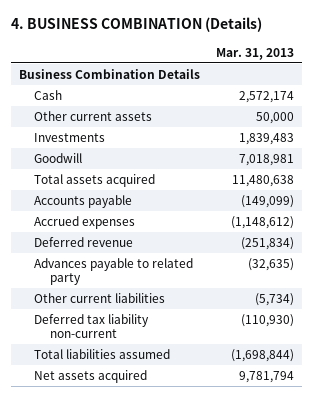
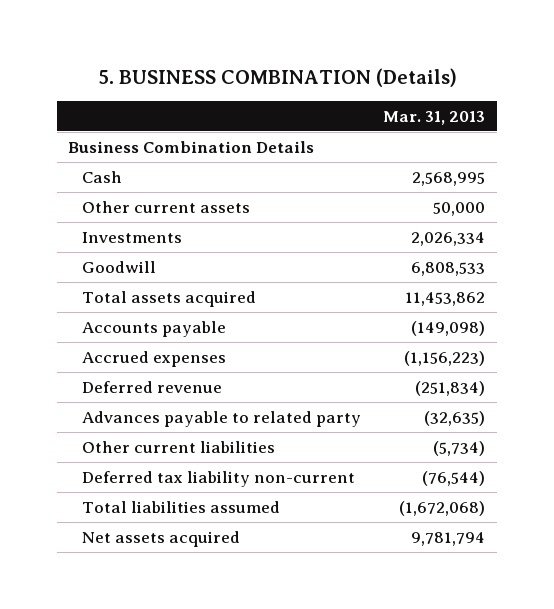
[10,17,262,33] 4. BUSINESS COMBINATION (Details) -> [97,67,457,87] 5. BUSINESS COMBINATION (Details)
[238,90,294,103] 2,572,174 -> [412,171,486,186] 2,568,995
[238,132,294,145] 1,839,483 -> [411,231,486,246] 2,026,334
[238,153,294,166] 7,018,981 -> [411,261,486,276] 6,808,533
[231,174,294,187] 11,480,638 -> [405,291,486,306] 11,453,862
[240,194,294,208] (149,099) -> [411,320,486,336] (149,098)
[230,215,294,229] (1,148,612) -> [404,350,486,366] (1,156,223)
[240,313,294,327] (110,930) -> [422,470,486,486] (76,544)
[230,348,294,362] (1,698,844) -> [399,500,486,516] (1,672,068)

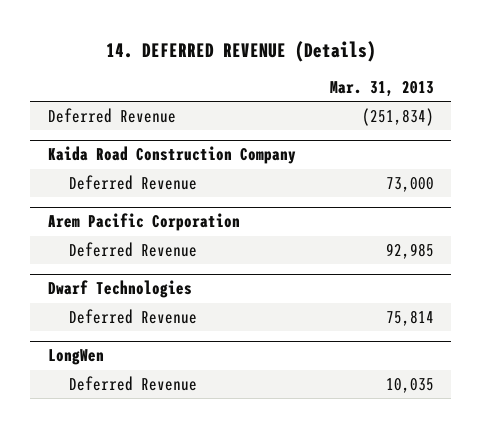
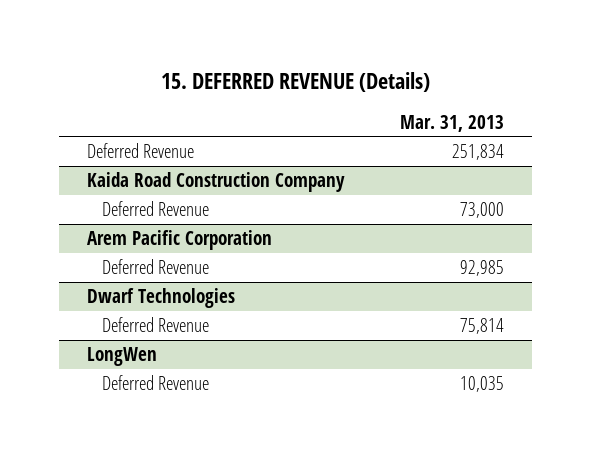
[105,40,376,62] 14. DEFERRED REVENUE (Details) -> [160,71,430,92] 15. DEFERRED REVENUE (Details)
[361,107,434,126] (251,834) -> [452,144,505,161] 251,834

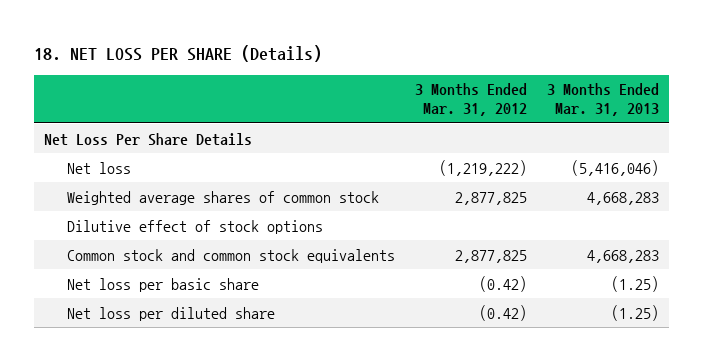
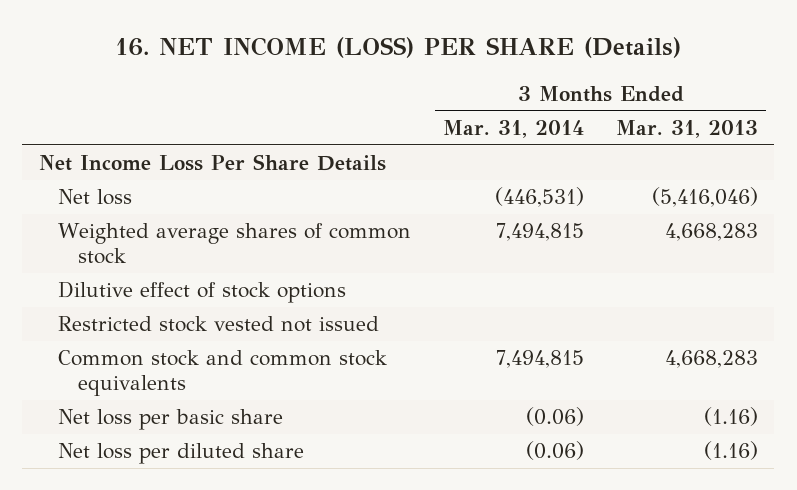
[34,44,323,62] 18. NET LOSS PER SHARE (Details) -> [115,37,682,59] 16. NET INCOME (LOSS) PER SHARE (Details)
[414,83,527,117] 3 Months Ended Mar. 31, 2012 -> none
none -> [443,120,585,139] Mar. 31, 2014
[44,132,253,146] Net Loss Per Share Details -> [38,154,386,172] Net Income Loss Per Share Details
none -> [58,316,380,333] Restricted stock vested not issued
[610,275,659,292] (1.25) -> [704,407,759,427] (1.16)
[610,304,659,321] (1.25) -> [704,441,759,461] (1.16)

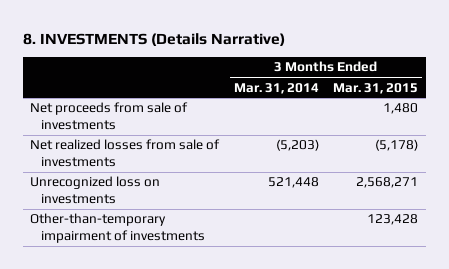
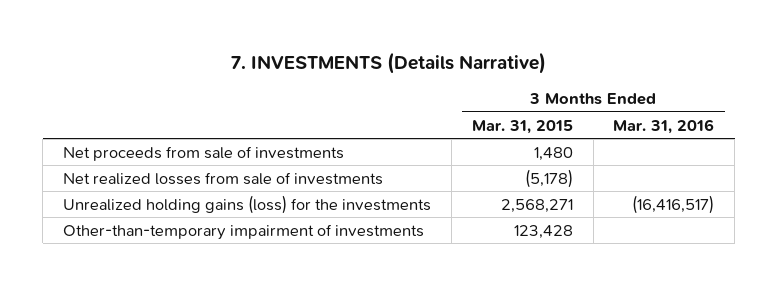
[22,32,285,46] 8. INVESTMENTS (Details Narrative) -> [230,51,546,74] 7. INVESTMENTS (Details Narrative)
[233,82,319,94] Mar. 31, 2014 -> none
none -> [613,118,715,134] Mar. 31, 2016
[30,176,161,205] Unrecognized loss on investments -> [63,194,432,214] Unrealized holding gains (loss) for the investments

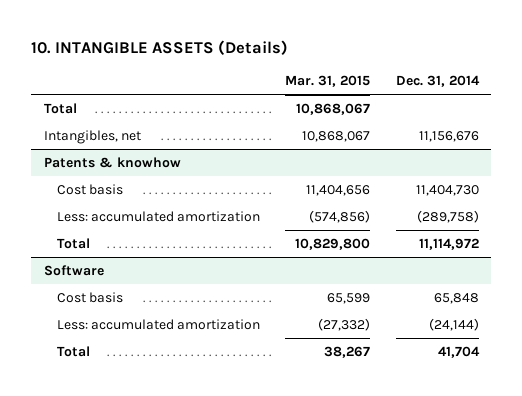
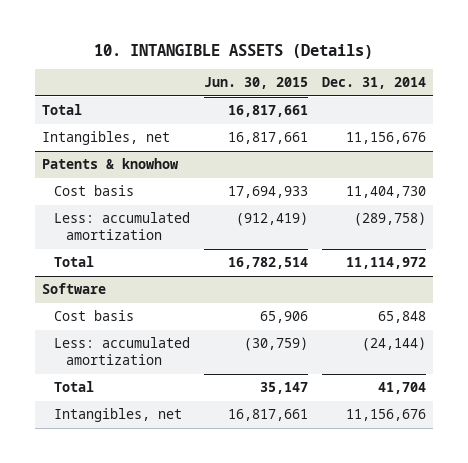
[285,75,371,88] Mar. 31, 2015 -> none
none -> [203,77,308,90] Jun. 30, 2015
none -> [53,408,182,423] Intangibles, net

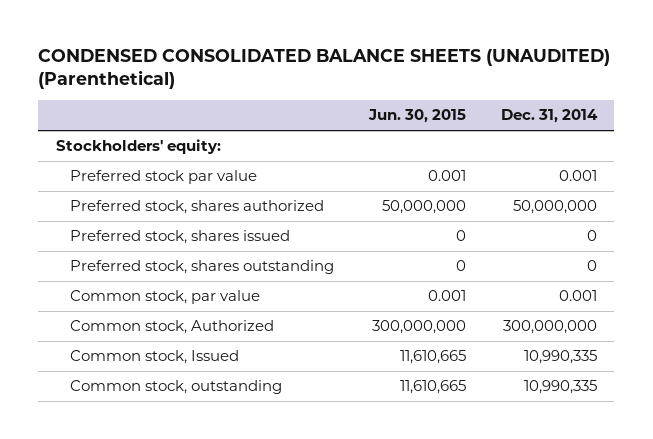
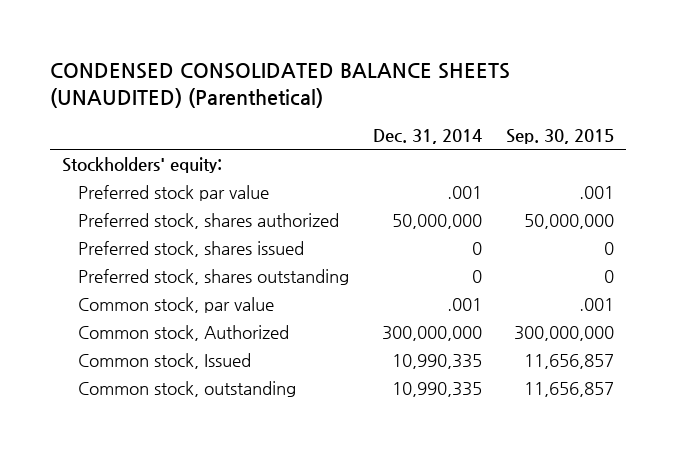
[368,109,467,124] Jun. 30, 2015 -> none
none -> [505,128,614,144] Sep. 30, 2015
[559,170,598,182] 0.001 -> [447,186,483,200] .001
[559,290,598,302] 0.001 -> [447,298,483,312] .001

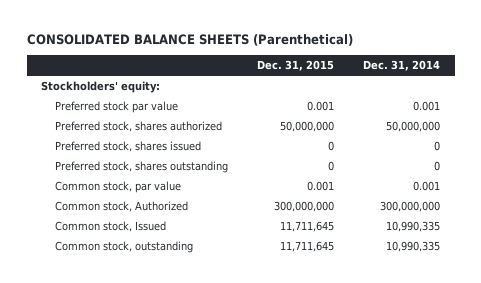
[50,62,511,108] CONDENSED CONSOLIDATED BALANCE SHEETS (UNAUDITED) (Parenthetical) -> [26,33,353,46] CONSOLIDATED BALANCE SHEETS (Parenthetical)
[505,128,614,144] Sep. 30, 2015 -> none
none -> [257,60,335,72] Dec. 31, 2015
[447,186,483,200] .001 -> [413,101,441,112] 0.001
[447,298,483,312] .001 -> [413,181,441,192] 0.001

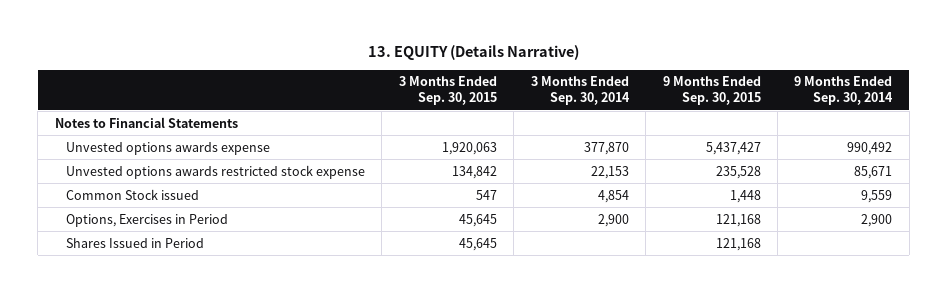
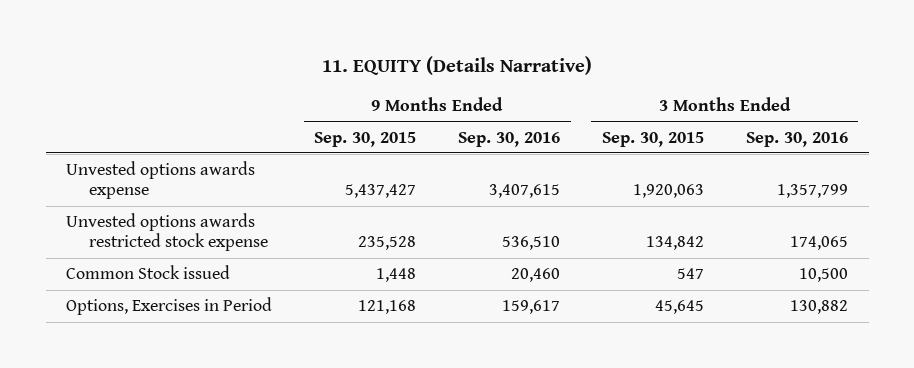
[367,45,579,61] 13. EQUITY (Details Narrative) -> [322,56,593,76] 11. EQUITY (Details Narrative)
[530,76,630,106] 3 Months Ended Sep. 30, 2014 -> none
[794,76,894,106] 9 Months Ended Sep. 30, 2014 -> none
none -> [458,131,561,147] Sep. 30, 2016
none -> [745,131,848,147] Sep. 30, 2016
[54,116,238,128] Notes to Financial Statements -> none
[65,237,204,248] Shares Issued in Period -> none

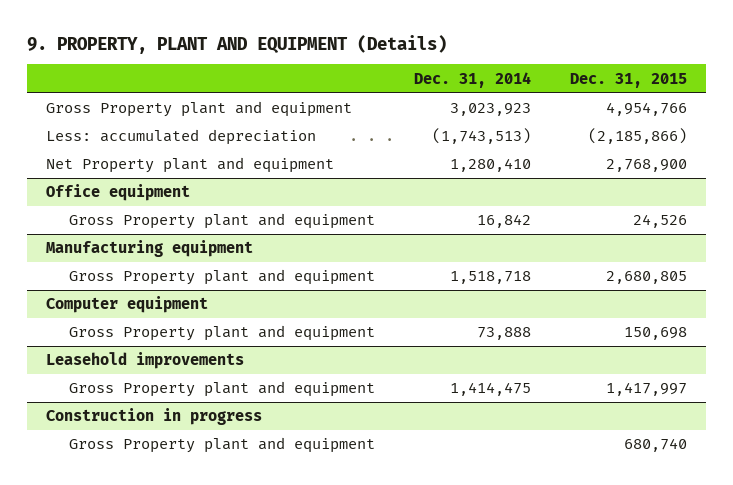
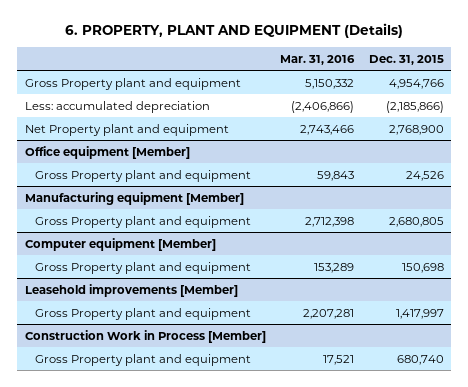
[26,34,447,54] 9. PROPERTY, PLANT AND EQUIPMENT (Details) -> [65,23,404,39] 6. PROPERTY, PLANT AND EQUIPMENT (Details)
[413,71,531,88] Dec. 31, 2014 -> none
none -> [280,54,356,65] Mar. 31, 2016
[46,184,191,202] Office equipment -> [24,145,190,159] Office equipment [Member]
[46,240,254,258] Manufacturing equipment -> [24,191,244,205] Manufacturing equipment [Member]
[46,296,209,314] Computer equipment -> [24,237,216,251] Computer equipment [Member]
[46,352,245,370] Leasehold improvements -> [24,283,238,297] Leasehold improvements [Member]
[46,408,263,426] Construction in progress -> none
none -> [24,329,266,343] Construction Work in Process [Member]

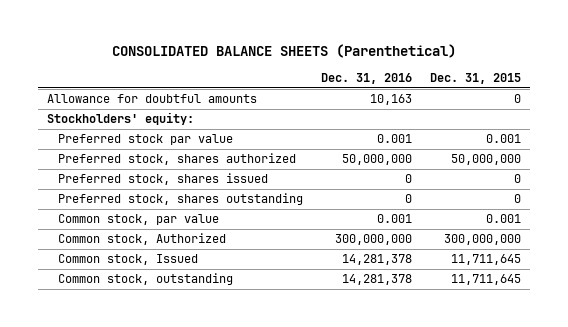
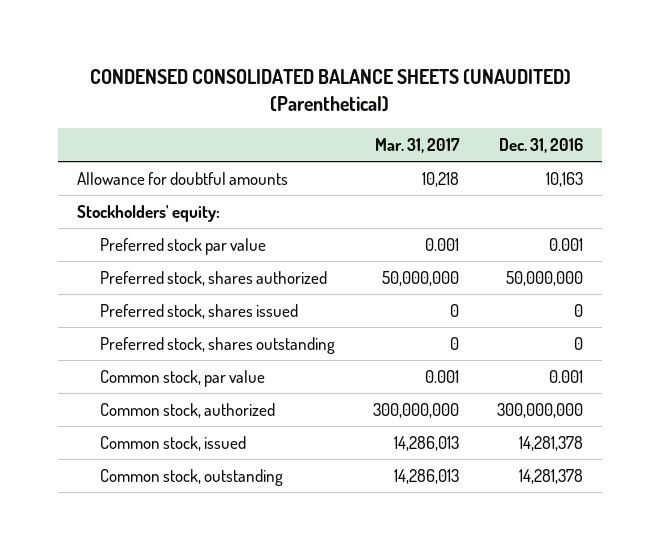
[112,43,457,58] CONSOLIDATED BALANCE SHEETS (Parenthetical) -> [90,69,572,112] CONDENSED CONSOLIDATED BALANCE SHEETS (UNAUDITED) (Parenthetical)
[430,73,522,85] Dec. 31, 2015 -> none
none -> [375,137,461,153] Mar. 31, 2017
[57,233,226,246] Common stock, Authorized -> [99,402,275,418] Common stock, authorized
[57,254,198,266] Common stock, Issued -> [99,435,246,451] Common stock, issued

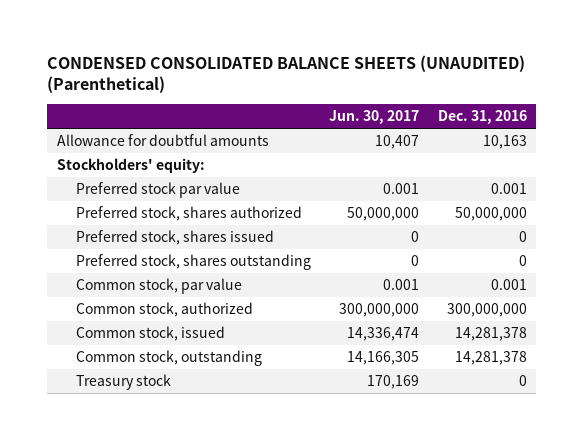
[375,137,461,153] Mar. 31, 2017 -> none
none -> [329,110,420,125] Jun. 30, 2017
none -> [75,374,171,391] Treasury stock

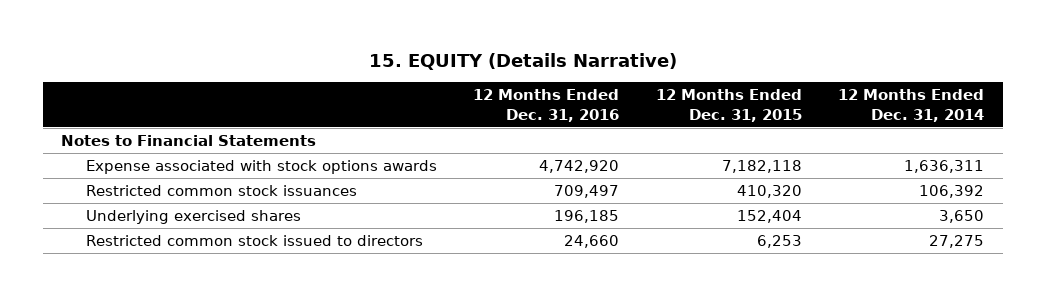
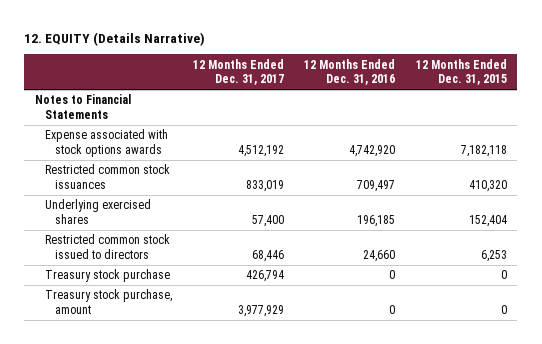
[368,52,677,70] 15. EQUITY (Details Narrative) -> [24,31,206,46] 12. EQUITY (Details Narrative)
[838,89,985,122] 12 Months Ended Dec. 31, 2014 -> none
none -> [192,58,284,86] 12 Months Ended Dec. 31, 2017
none -> [44,269,170,283] Treasury stock purchase
none -> [44,289,172,315] Treasury stock purchase, amount

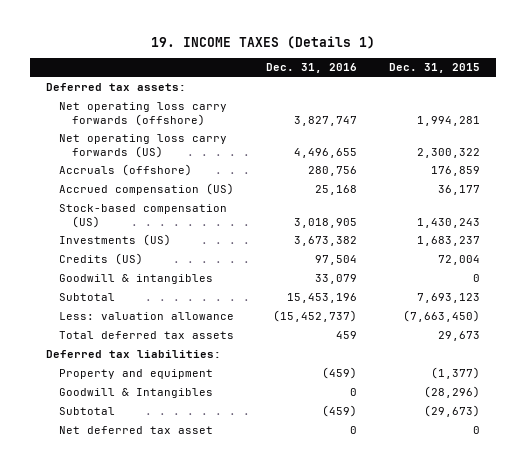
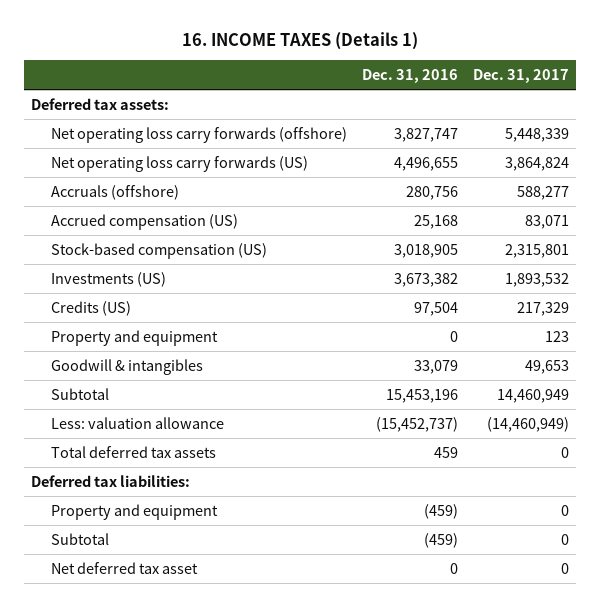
[150,35,375,49] 19. INCOME TAXES (Details 1) -> [182,32,419,51] 16. INCOME TAXES (Details 1)
[388,63,480,74] Dec. 31, 2015 -> none
none -> [472,69,569,84] Dec. 31, 2017
none -> [50,329,218,346] Property and equipment
[58,388,213,399] Goodwill & Intangibles -> none

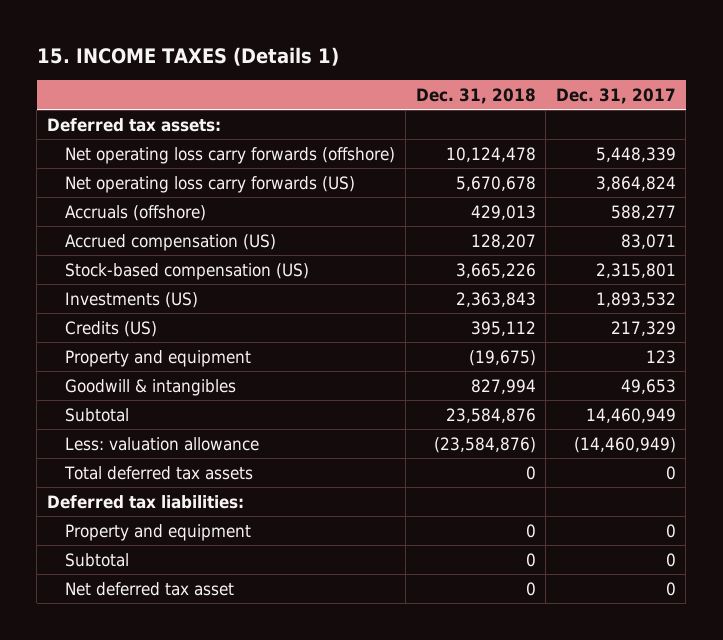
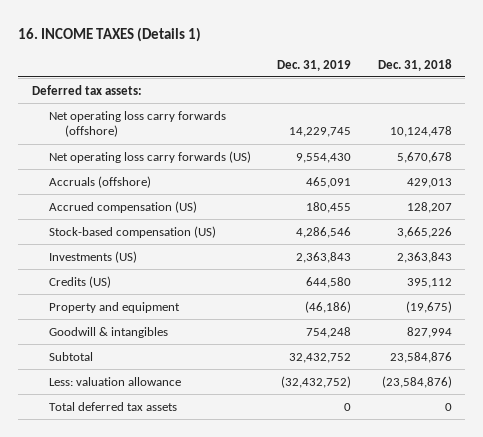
[36,47,339,67] 15. INCOME TAXES (Details 1) -> [18,26,202,42] 16. INCOME TAXES (Details 1)
[555,87,676,104] Dec. 31, 2017 -> none
none -> [277,59,352,71] Dec. 31, 2019
[47,494,245,509] Deferred tax liabilities: -> none
[65,523,252,541] Property and equipment -> none
[65,552,130,567] Subtotal -> none
[65,581,235,596] Net deferred tax asset -> none

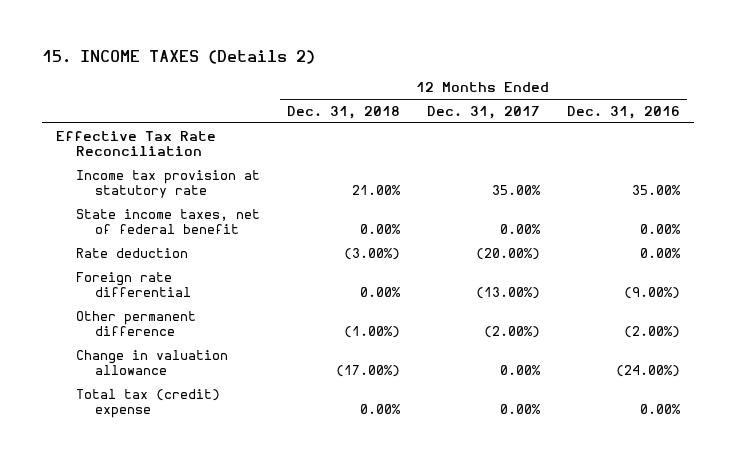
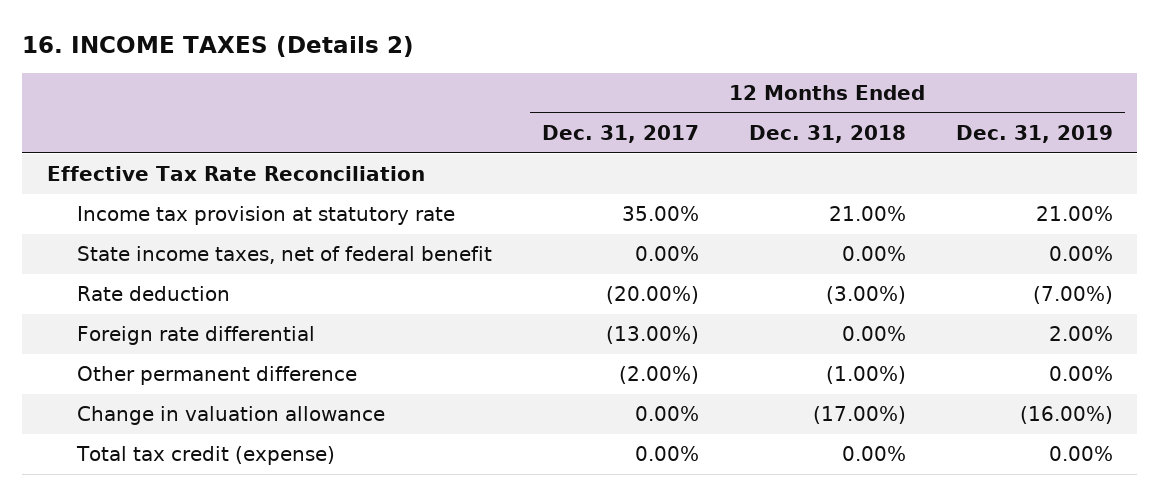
[41,50,315,65] 15. INCOME TAXES (Details 2) -> [21,35,414,57] 16. INCOME TAXES (Details 2)
[567,106,681,120] Dec. 31, 2016 -> none
none -> [955,124,1113,143] Dec. 31, 2019
[75,388,220,419] Total tax (credit) expense -> [76,446,336,466] Total tax credit (expense)

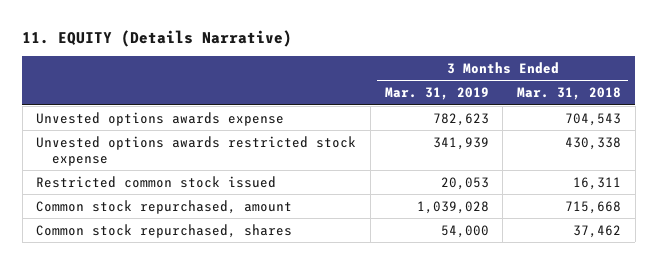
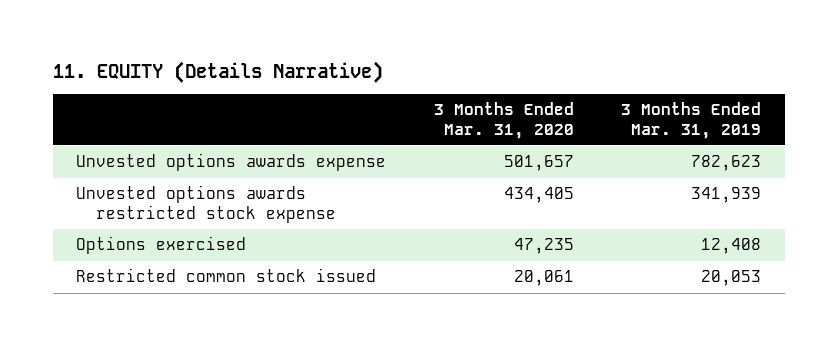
[516,87,621,101] Mar. 31, 2018 -> none
none -> [433,102,574,139] 3 Months Ended Mar. 31, 2020
none -> [76,236,247,255] Options exercised
[36,199,293,214] Common stock repurchased, amount -> none
[36,223,293,238] Common stock repurchased, shares -> none

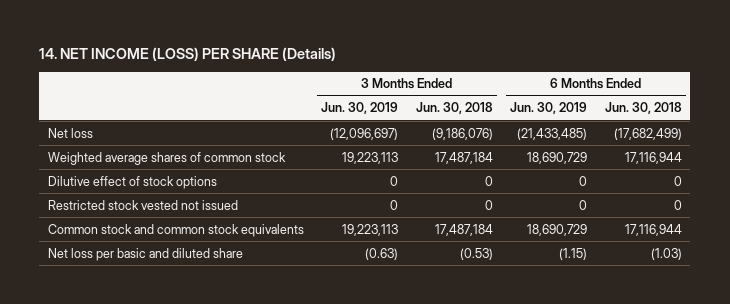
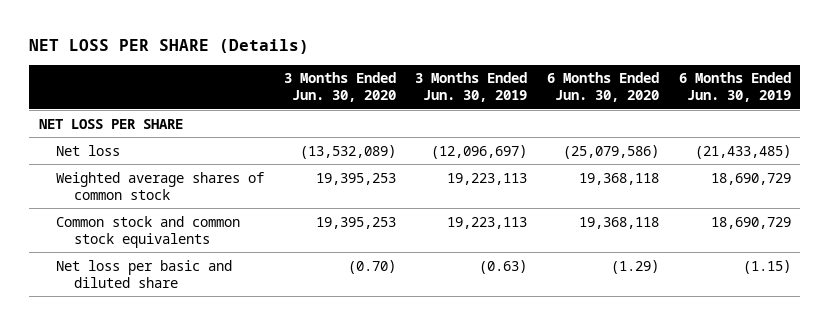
[39,46,337,61] 14. NET INCOME (LOSS) PER SHARE (Details) -> [29,38,310,54] NET LOSS PER SHARE (Details)
[415,102,493,115] Jun. 30, 2018 -> none
[604,102,682,115] Jun. 30, 2018 -> none
none -> [283,72,396,103] 3 Months Ended Jun. 30, 2020
none -> [546,72,659,103] 6 Months Ended Jun. 30, 2020
none -> [38,118,183,129] NET LOSS PER SHARE
[48,175,218,189] Dilutive effect of stock options -> none
[48,199,239,210] Restricted stock vested not issued -> none

